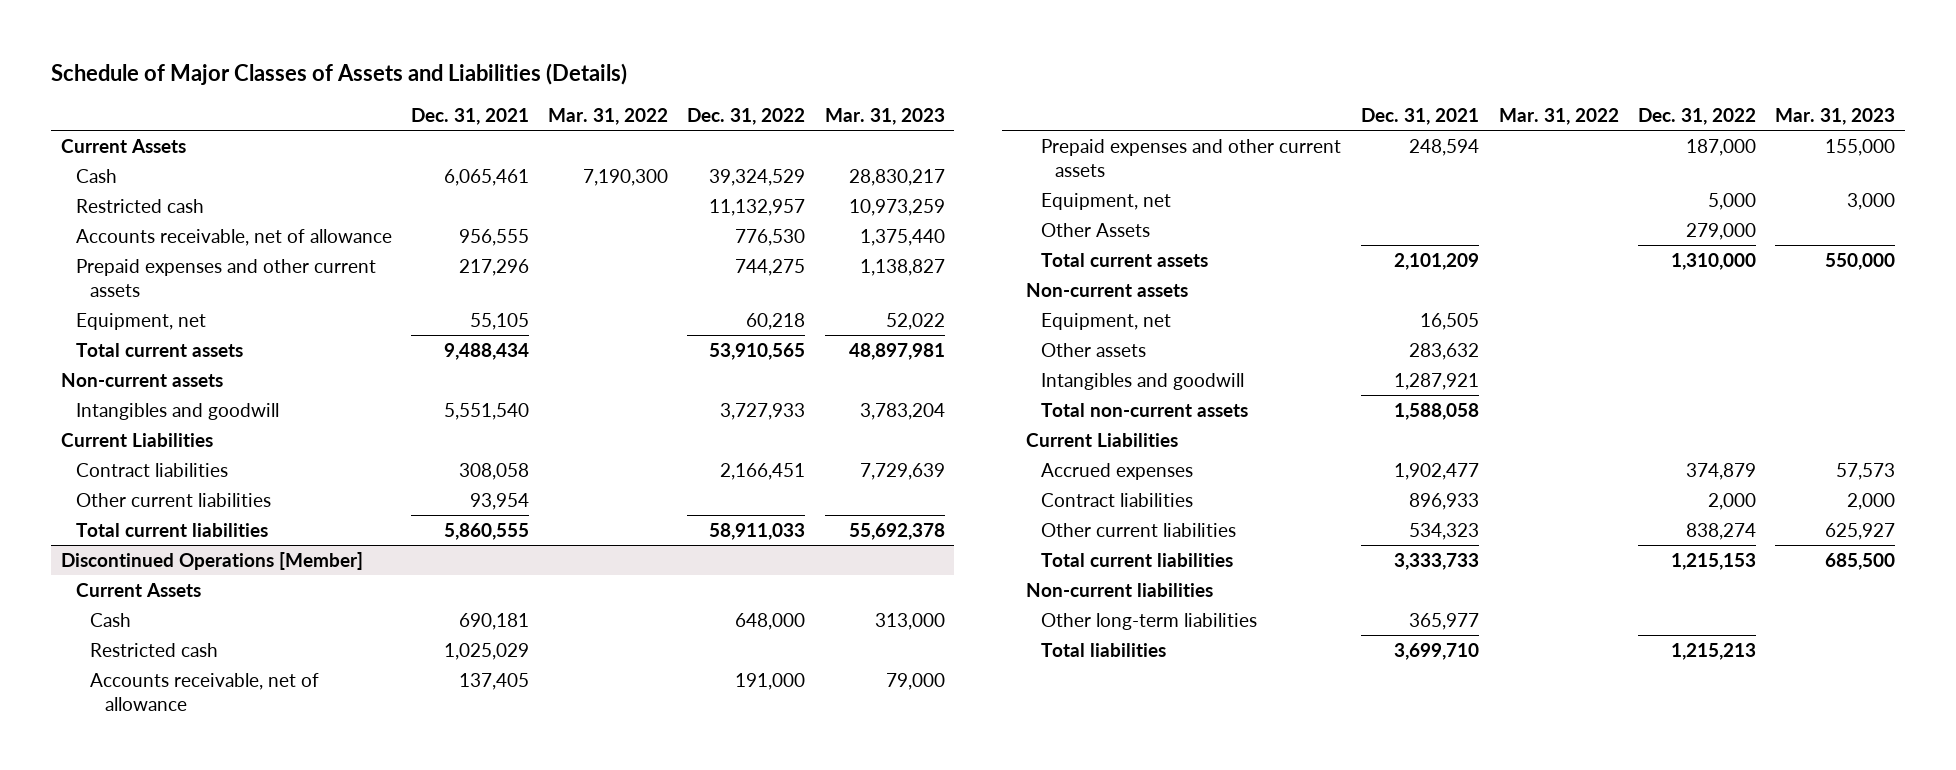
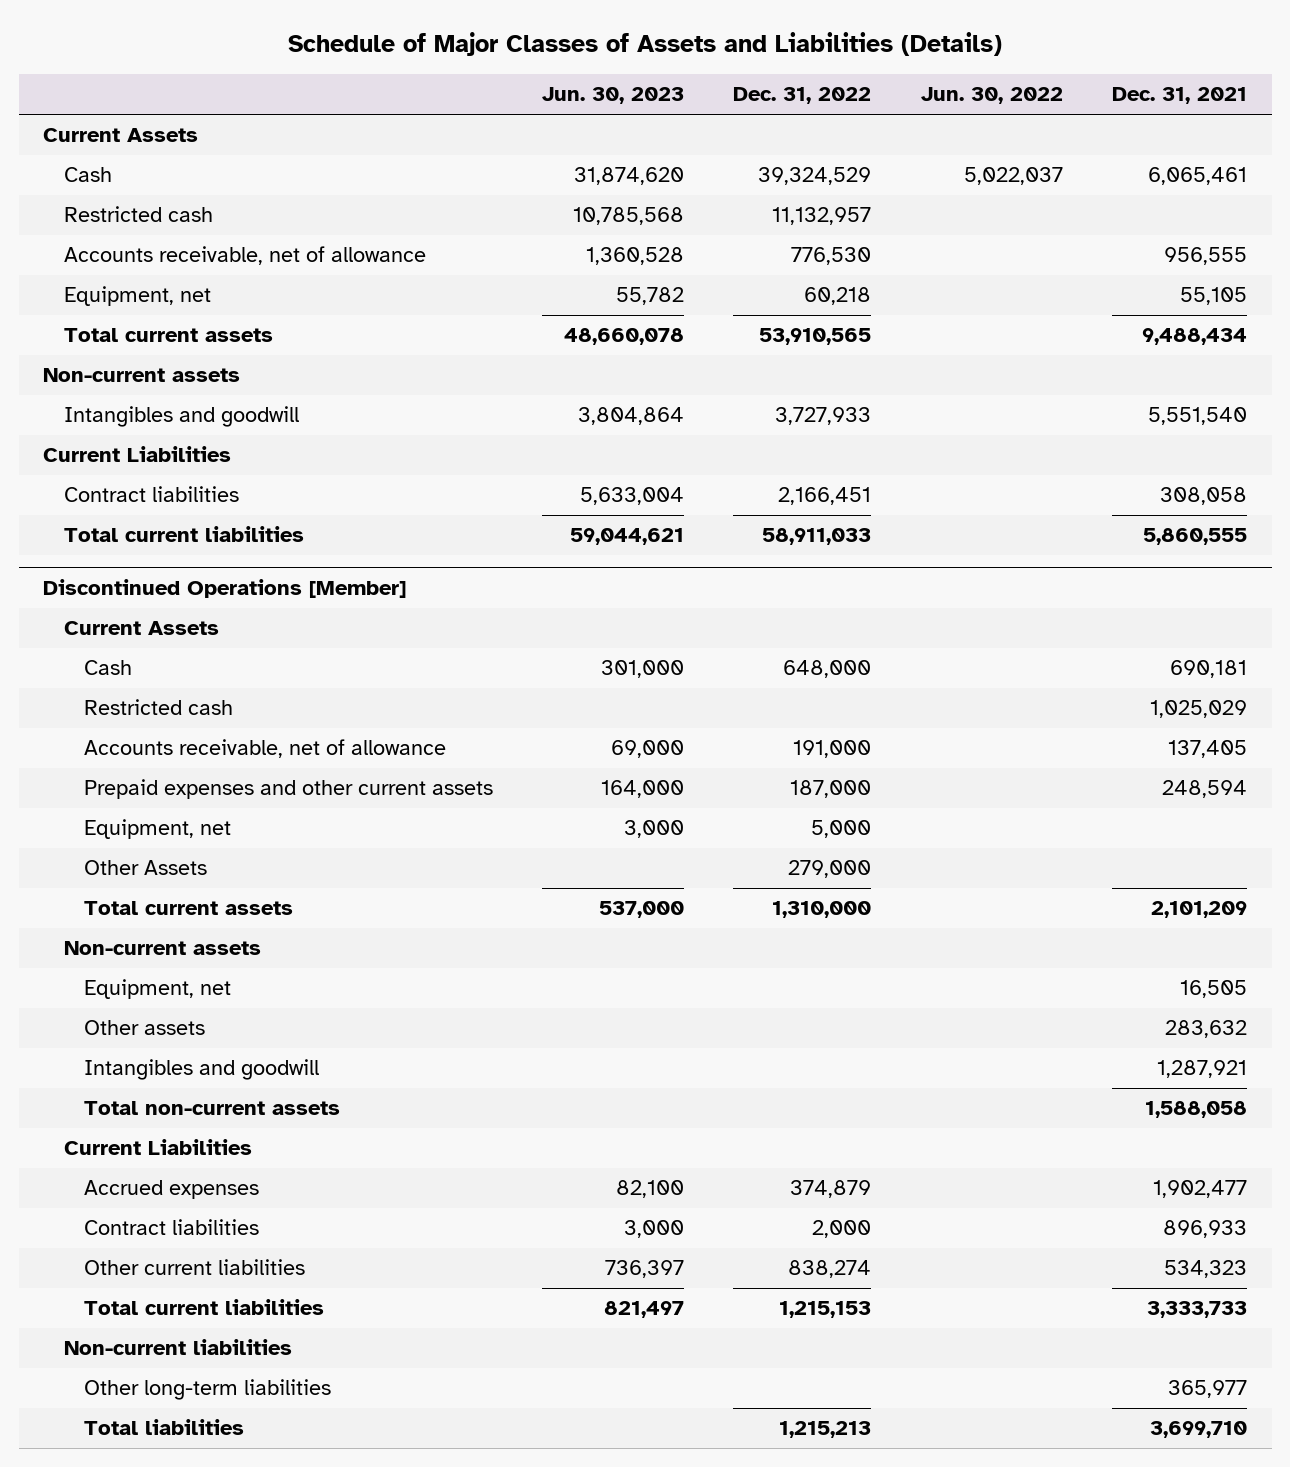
[548,108,669,126] Mar. 31, 2022 -> none
[824,108,945,126] Mar. 31, 2023 -> none
none -> [542,87,685,105] Jun. 30, 2023
none -> [920,87,1063,105] Jun. 30, 2022
[75,258,376,298] Prepaid expenses and other current assets -> none
[75,492,271,507] Other current liabilities -> none

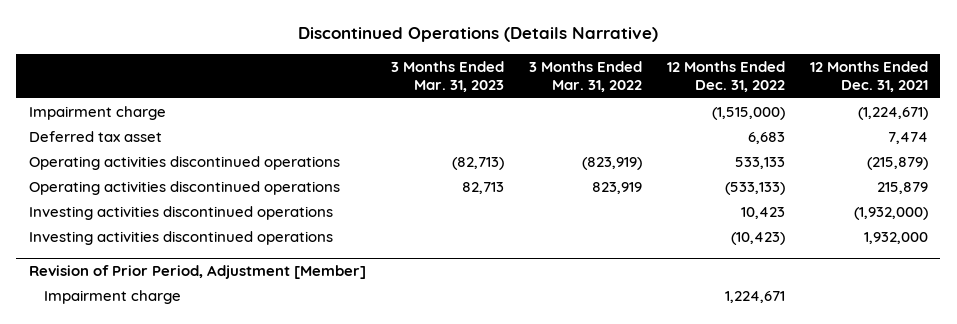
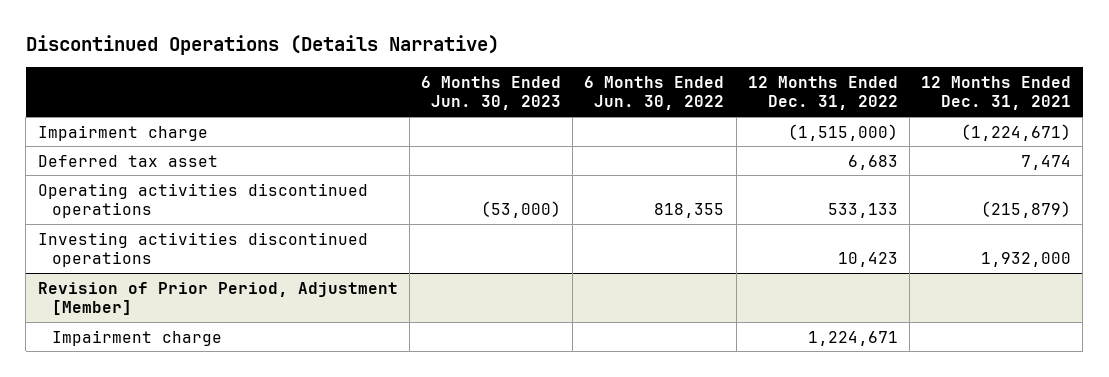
[390,61,504,93] 3 Months Ended Mar. 31, 2023 -> none
[528,61,642,93] 3 Months Ended Mar. 31, 2022 -> none
none -> [421,75,562,111] 6 Months Ended Jun. 30, 2023
none -> [584,75,725,111] 6 Months Ended Jun. 30, 2022
[28,180,340,195] Operating activities discontinued operations -> none
[28,230,333,245] Investing activities discontinued operations -> none
[853,206,928,220] (1,932,000) -> [981,252,1072,268] 1,932,000

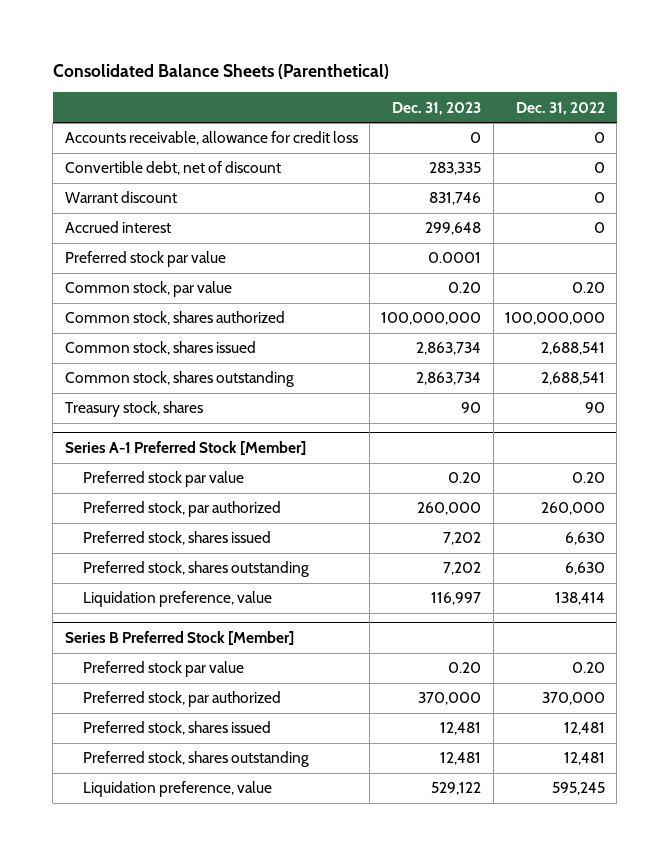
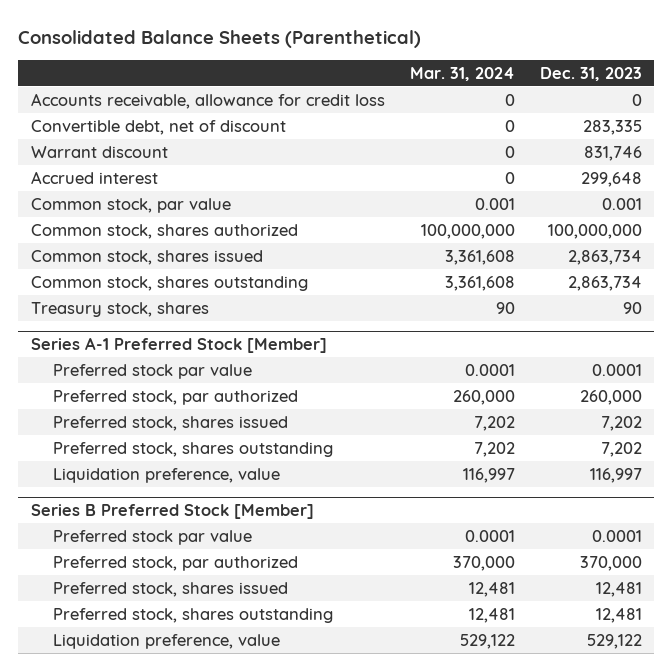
[515,101,605,115] Dec. 31, 2022 -> none
none -> [409,66,515,81] Mar. 31, 2024
[64,251,226,268] Preferred stock par value -> none
[448,282,482,294] 0.20 -> [601,197,642,210] 0.001
[448,472,482,484] 0.20 -> [591,363,642,376] 0.0001
[448,662,482,674] 0.20 -> [591,529,642,542] 0.0001

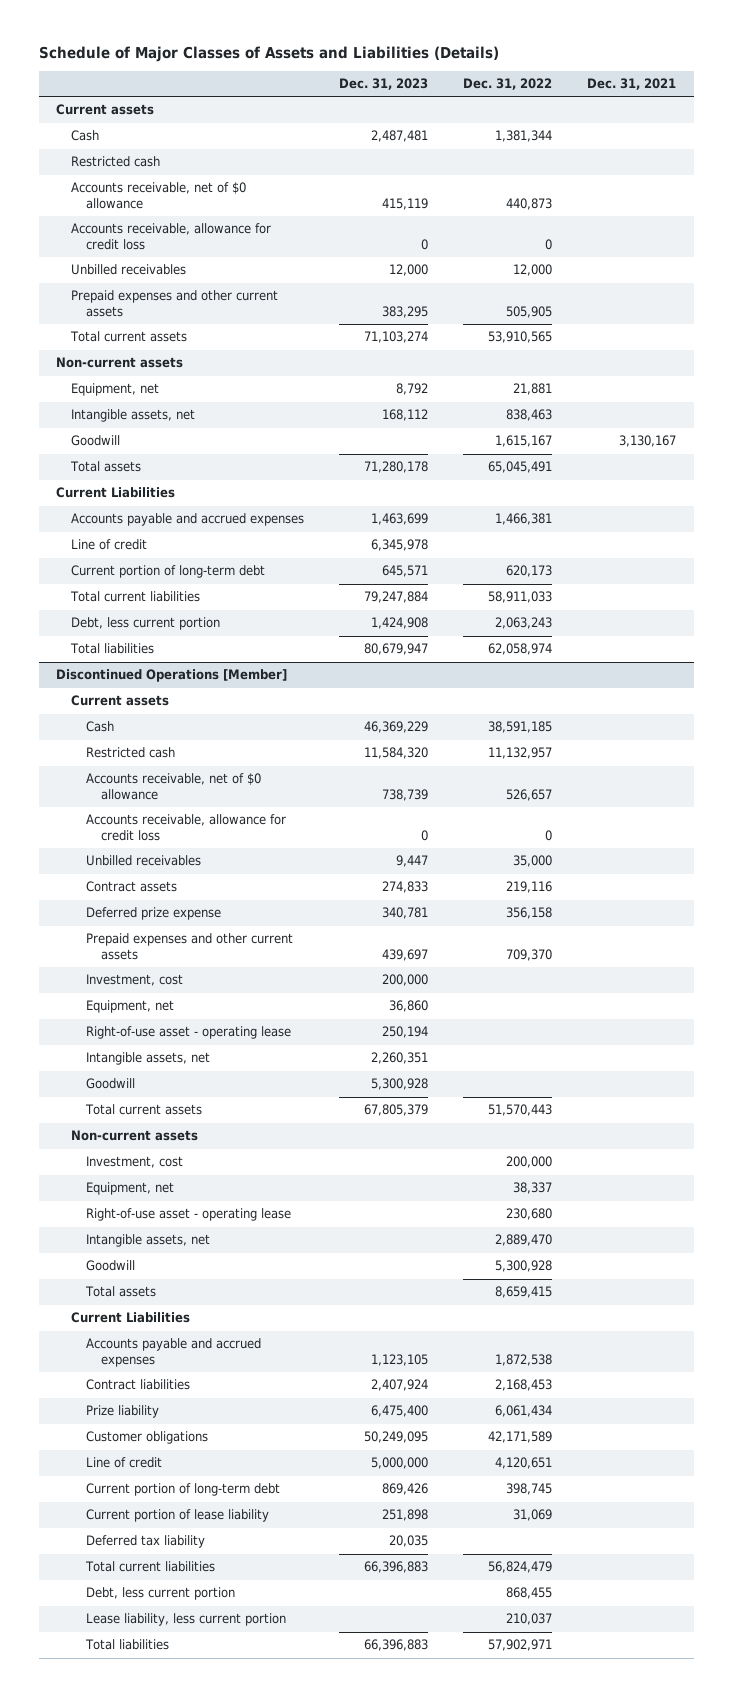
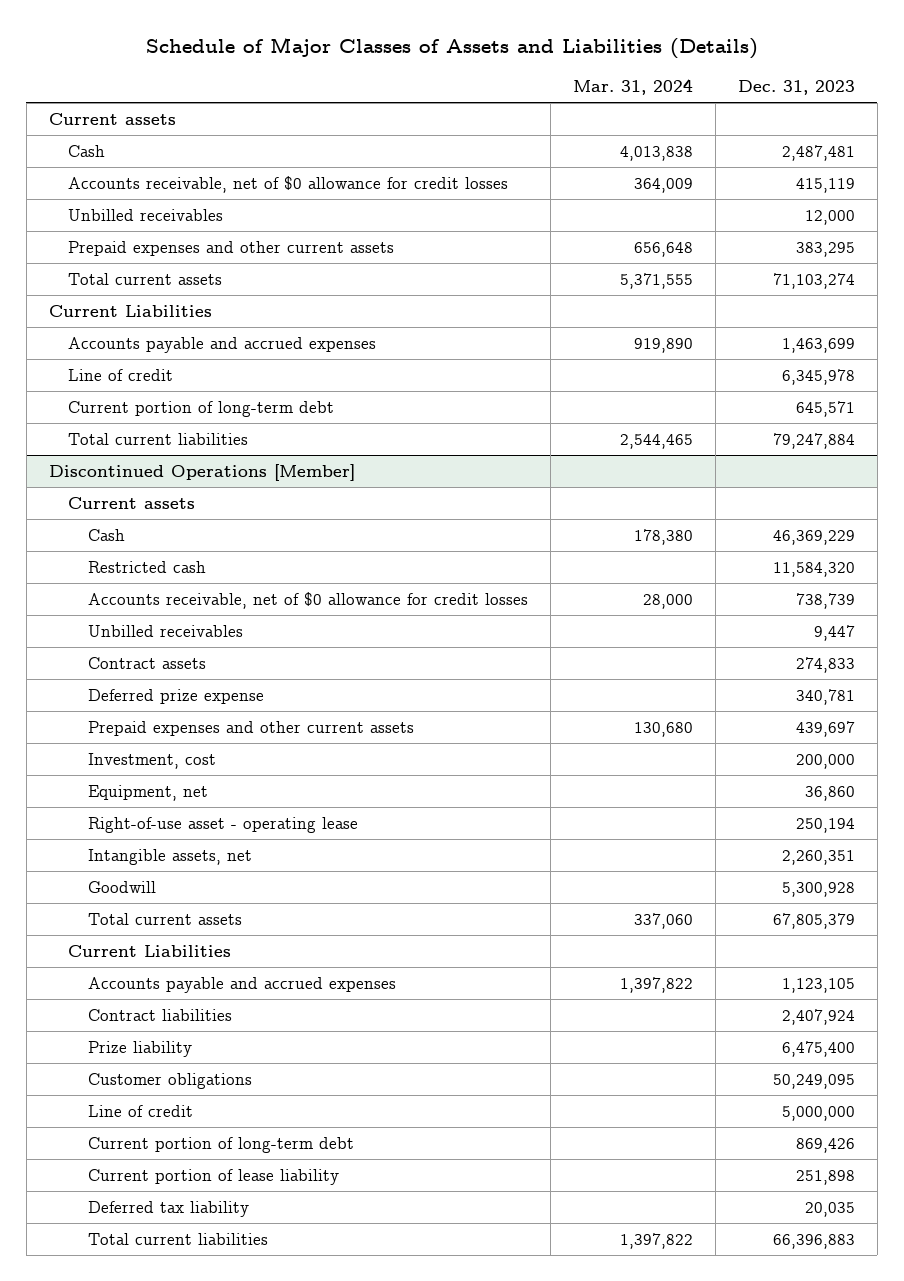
[463,78,553,91] Dec. 31, 2022 -> none
[587,78,677,91] Dec. 31, 2021 -> none
none -> [572,79,693,96] Mar. 31, 2024
[70,156,160,168] Restricted cash -> none
[70,223,271,251] Accounts receivable, allowance for credit loss -> none
[70,182,246,210] Accounts receivable, net of $0 allowance -> [68,175,509,193] Accounts receivable, net of $0 allowance for credit losses
[56,357,184,369] Non-current assets -> none
[70,383,159,397] Equipment, net -> none
[70,409,195,423] Intangible assets, net -> none
[70,435,120,447] Goodwill -> none
[69,461,141,473] Total assets -> none
[70,617,220,631] Debt, less current portion -> none
[69,643,154,655] Total liabilities -> none
[85,814,286,842] Accounts receivable, allowance for credit loss -> none
[85,773,261,801] Accounts receivable, net of $0 allowance -> [87,591,528,609] Accounts receivable, net of $0 allowance for credit losses
[70,1130,198,1142] Non-current assets -> none
[85,1156,183,1169] Investment, cost -> none
[85,1182,174,1196] Equipment, net -> none
[85,1208,291,1222] Right-of-use asset - operating lease -> none
[85,1234,210,1248] Intangible assets, net -> none
[85,1260,135,1272] Goodwill -> none
[84,1286,156,1298] Total assets -> none
[85,1587,235,1601] Debt, less current portion -> none
[85,1613,286,1627] Lease liability, less current portion -> none
[84,1639,169,1651] Total liabilities -> none

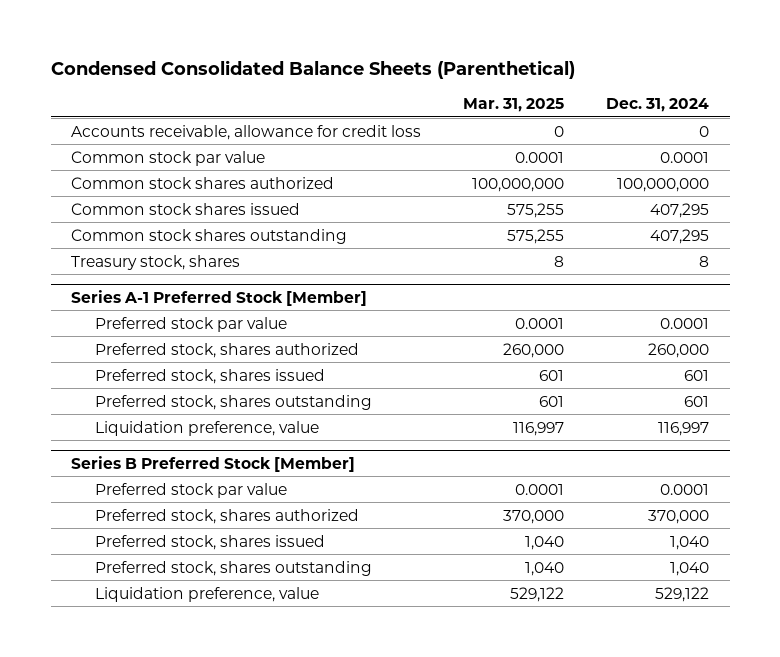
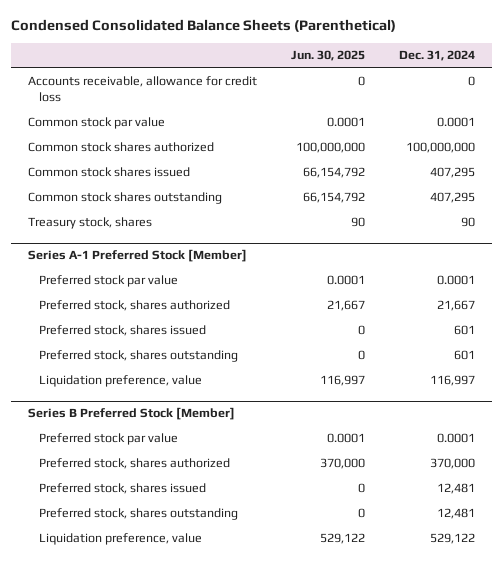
[463,98,565,113] Mar. 31, 2025 -> none
none -> [290,50,365,62] Jun. 30, 2025
[698,255,709,267] 8 -> [460,217,475,228] 90
[647,342,709,358] 260,000 -> [436,300,475,312] 21,667
[669,535,709,550] 1,040 -> [436,483,475,495] 12,481
[669,561,709,576] 1,040 -> [436,508,475,520] 12,481

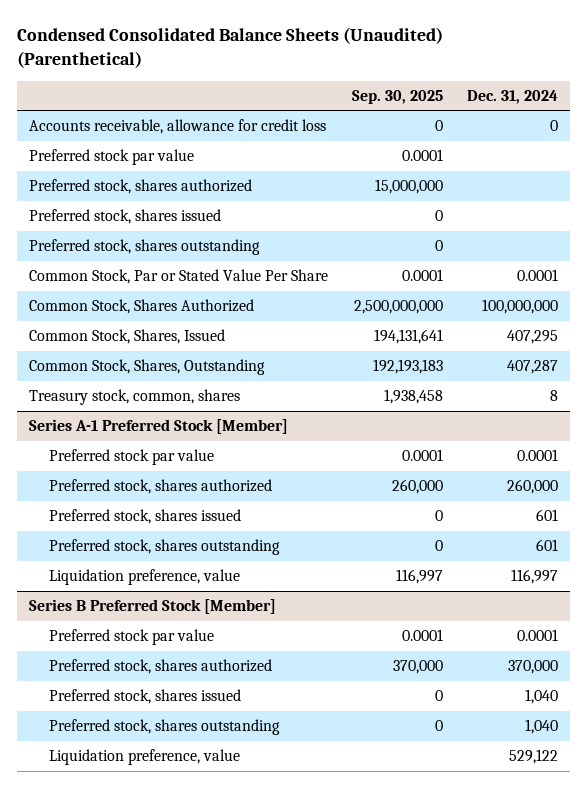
[10,19,396,33] Condensed Consolidated Balance Sheets (Parenthetical) -> [16,27,443,69] Condensed Consolidated Balance Sheets (Unaudited) (Parenthetical)
[290,50,365,62] Jun. 30, 2025 -> none
none -> [351,89,443,104] Sep. 30, 2025
none -> [28,149,194,166] Preferred stock par value
none -> [28,179,252,195] Preferred stock, shares authorized
none -> [28,209,221,225] Preferred stock, shares issued
none -> [28,239,260,256] Preferred stock, shares outstanding
[27,117,165,130] Common stock par value -> [28,269,328,285] Common Stock, Par or Stated Value Per Share
[27,142,214,153] Common stock shares authorized -> [28,299,254,315] Common Stock, Shares Authorized
[27,167,190,178] Common stock shares issued -> [28,329,225,345] Common Stock, Shares, Issued
[27,192,222,205] Common stock shares outstanding -> [28,359,265,376] Common Stock, Shares, Outstanding
[429,192,475,204] 407,295 -> [506,360,558,375] 407,287
[27,217,152,230] Treasury stock, shares -> [28,389,240,406] Treasury stock, common, shares
[460,217,475,228] 90 -> [549,390,558,402] 8
[436,300,475,312] 21,667 -> [506,479,558,495] 260,000
[436,483,475,495] 12,481 -> [524,689,558,705] 1,040
[436,508,475,520] 12,481 -> [524,719,558,735] 1,040

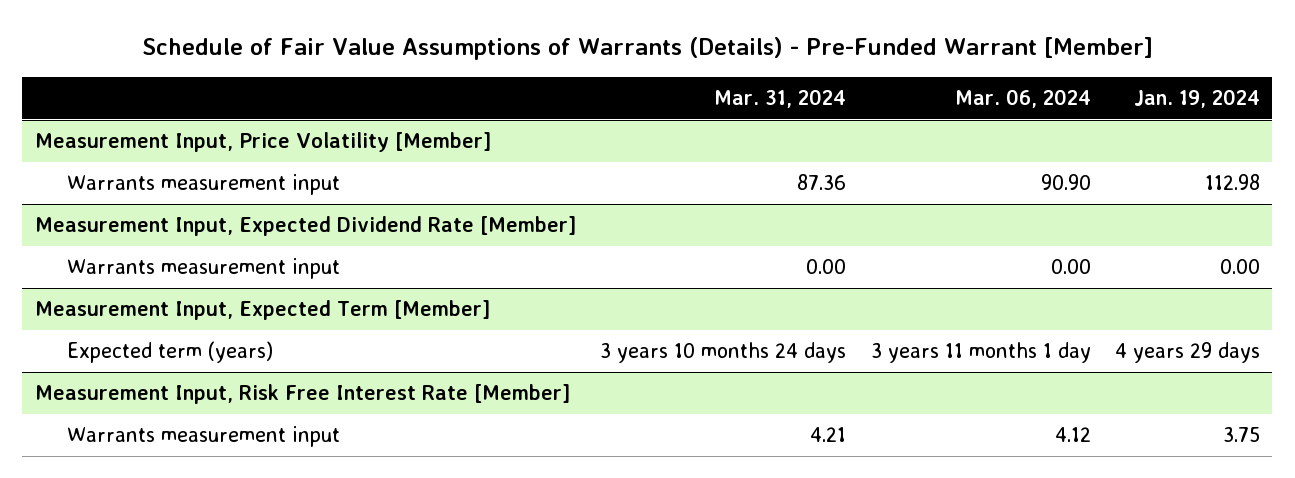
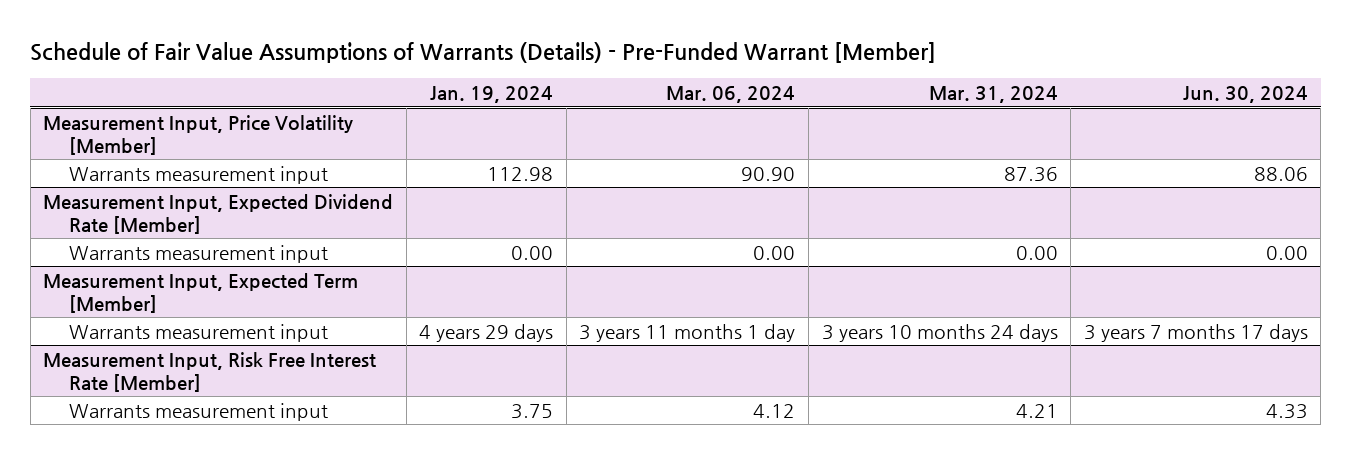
none -> [1182,86,1308,104] Jun. 30, 2024
[67,341,274,364] Expected term (years) -> [68,323,328,342] Warrants measurement input

